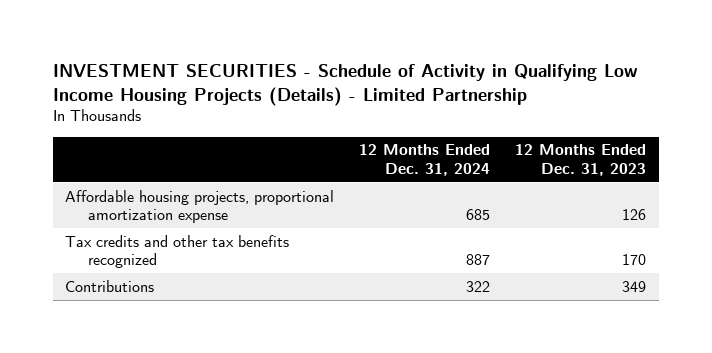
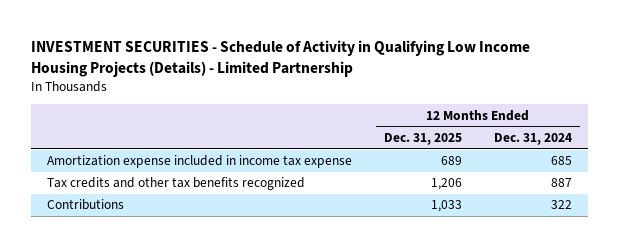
[515,144,647,176] 12 Months Ended Dec. 31, 2023 -> none
none -> [384,132,463,145] Dec. 31, 2025
[65,189,335,223] Affordable housing projects, proportional amortization expense -> [47,155,353,169] Amortization expense included in income tax expense

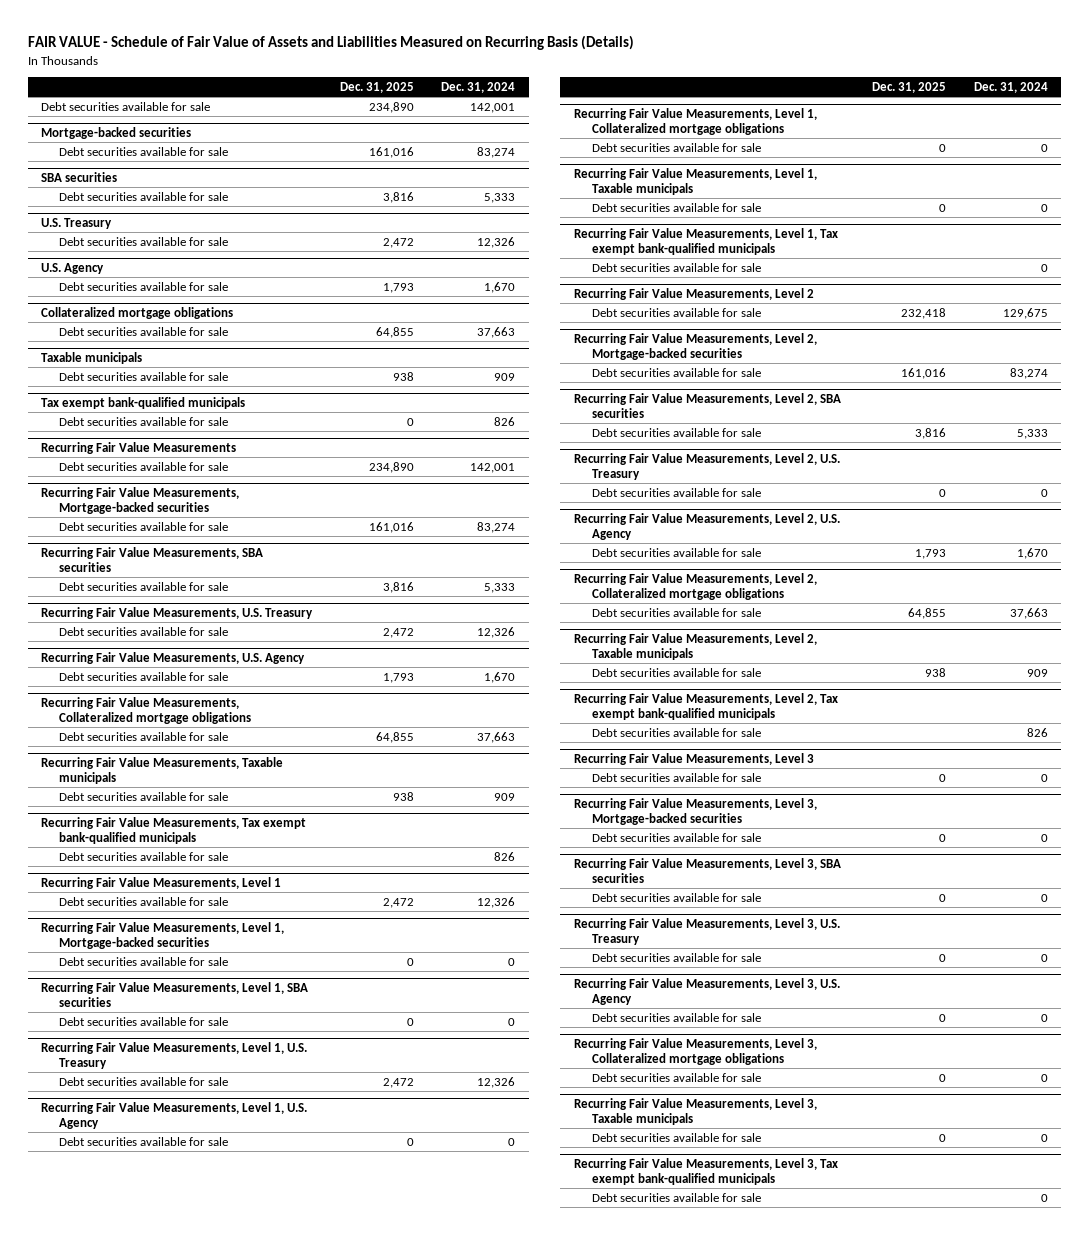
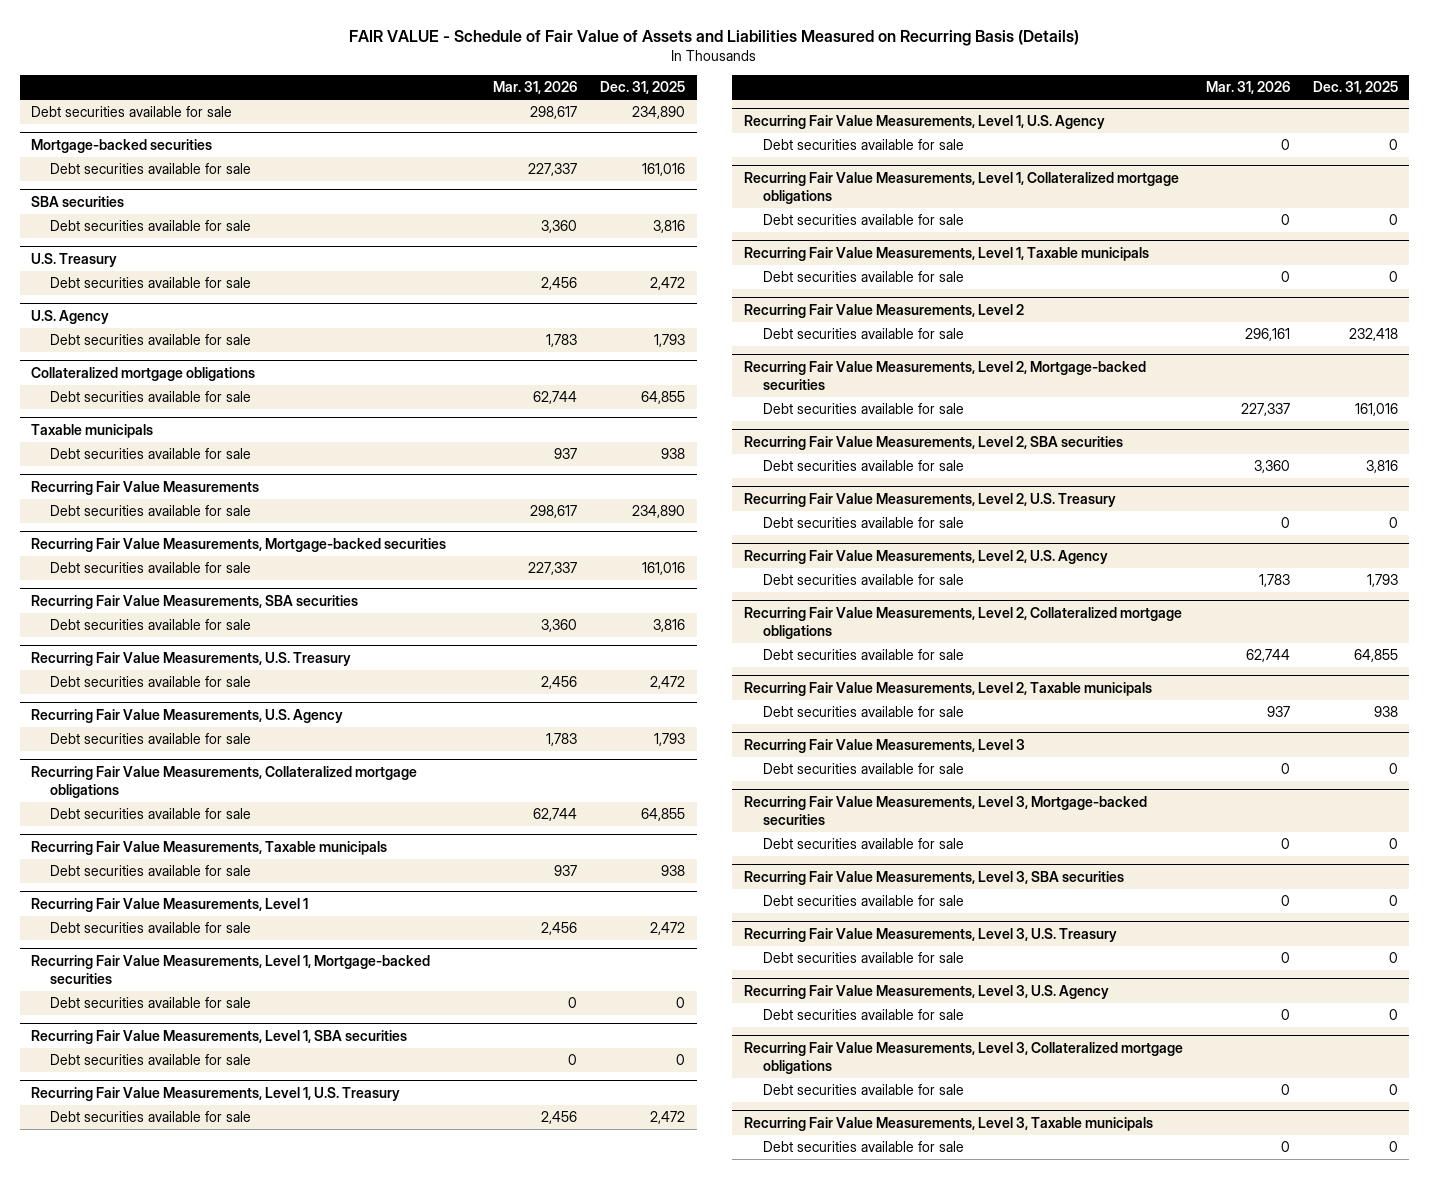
[441,81,516,93] Dec. 31, 2024 -> none
none -> [493,81,578,95] Mar. 31, 2026
[41,396,246,409] Tax exempt bank-qualified municipals -> none
[58,416,228,426] Debt securities available for sale -> none
[41,816,307,844] Recurring Fair Value Measurements, Tax exempt bank-qualified municipals -> none
[58,851,228,861] Debt securities available for sale -> none
[574,227,839,255] Recurring Fair Value Measurements, Level 1, Tax exempt bank-qualified municipals -> none
[591,262,761,272] Debt securities available for sale -> none
[574,692,839,720] Recurring Fair Value Measurements, Level 2, Tax exempt bank-qualified municipals -> none
[591,727,761,737] Debt securities available for sale -> none
[574,1157,839,1185] Recurring Fair Value Measurements, Level 3, Tax exempt bank-qualified municipals -> none
[591,1192,761,1202] Debt securities available for sale -> none

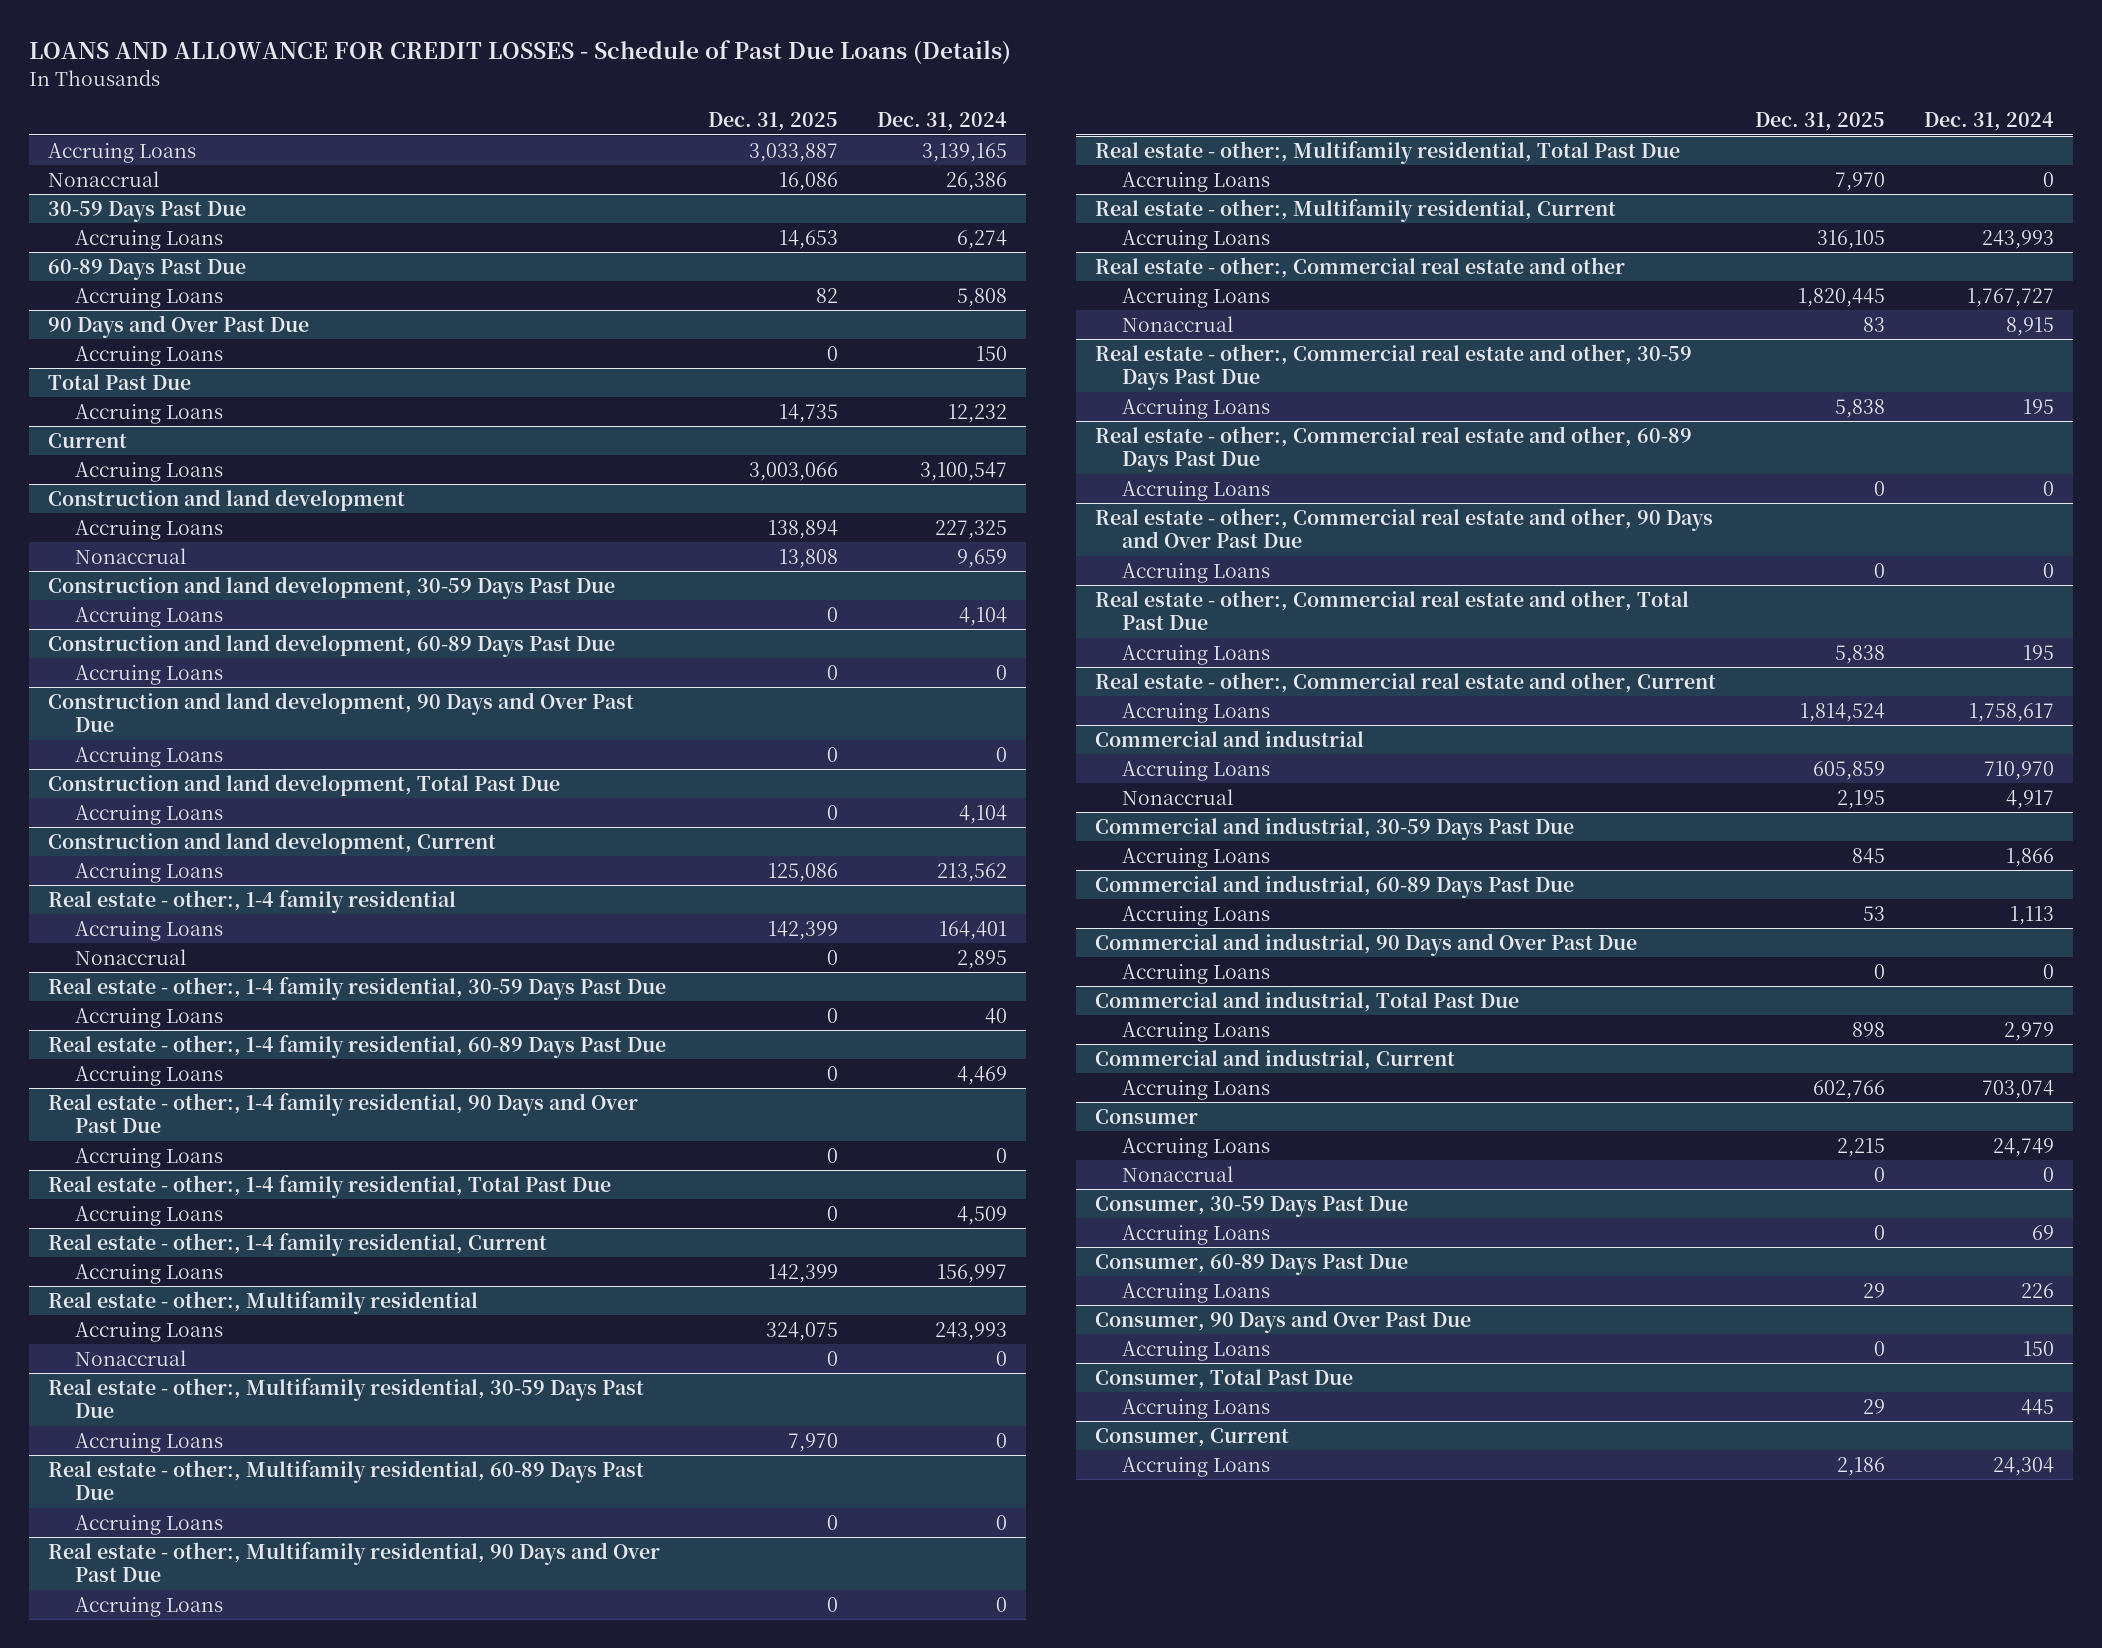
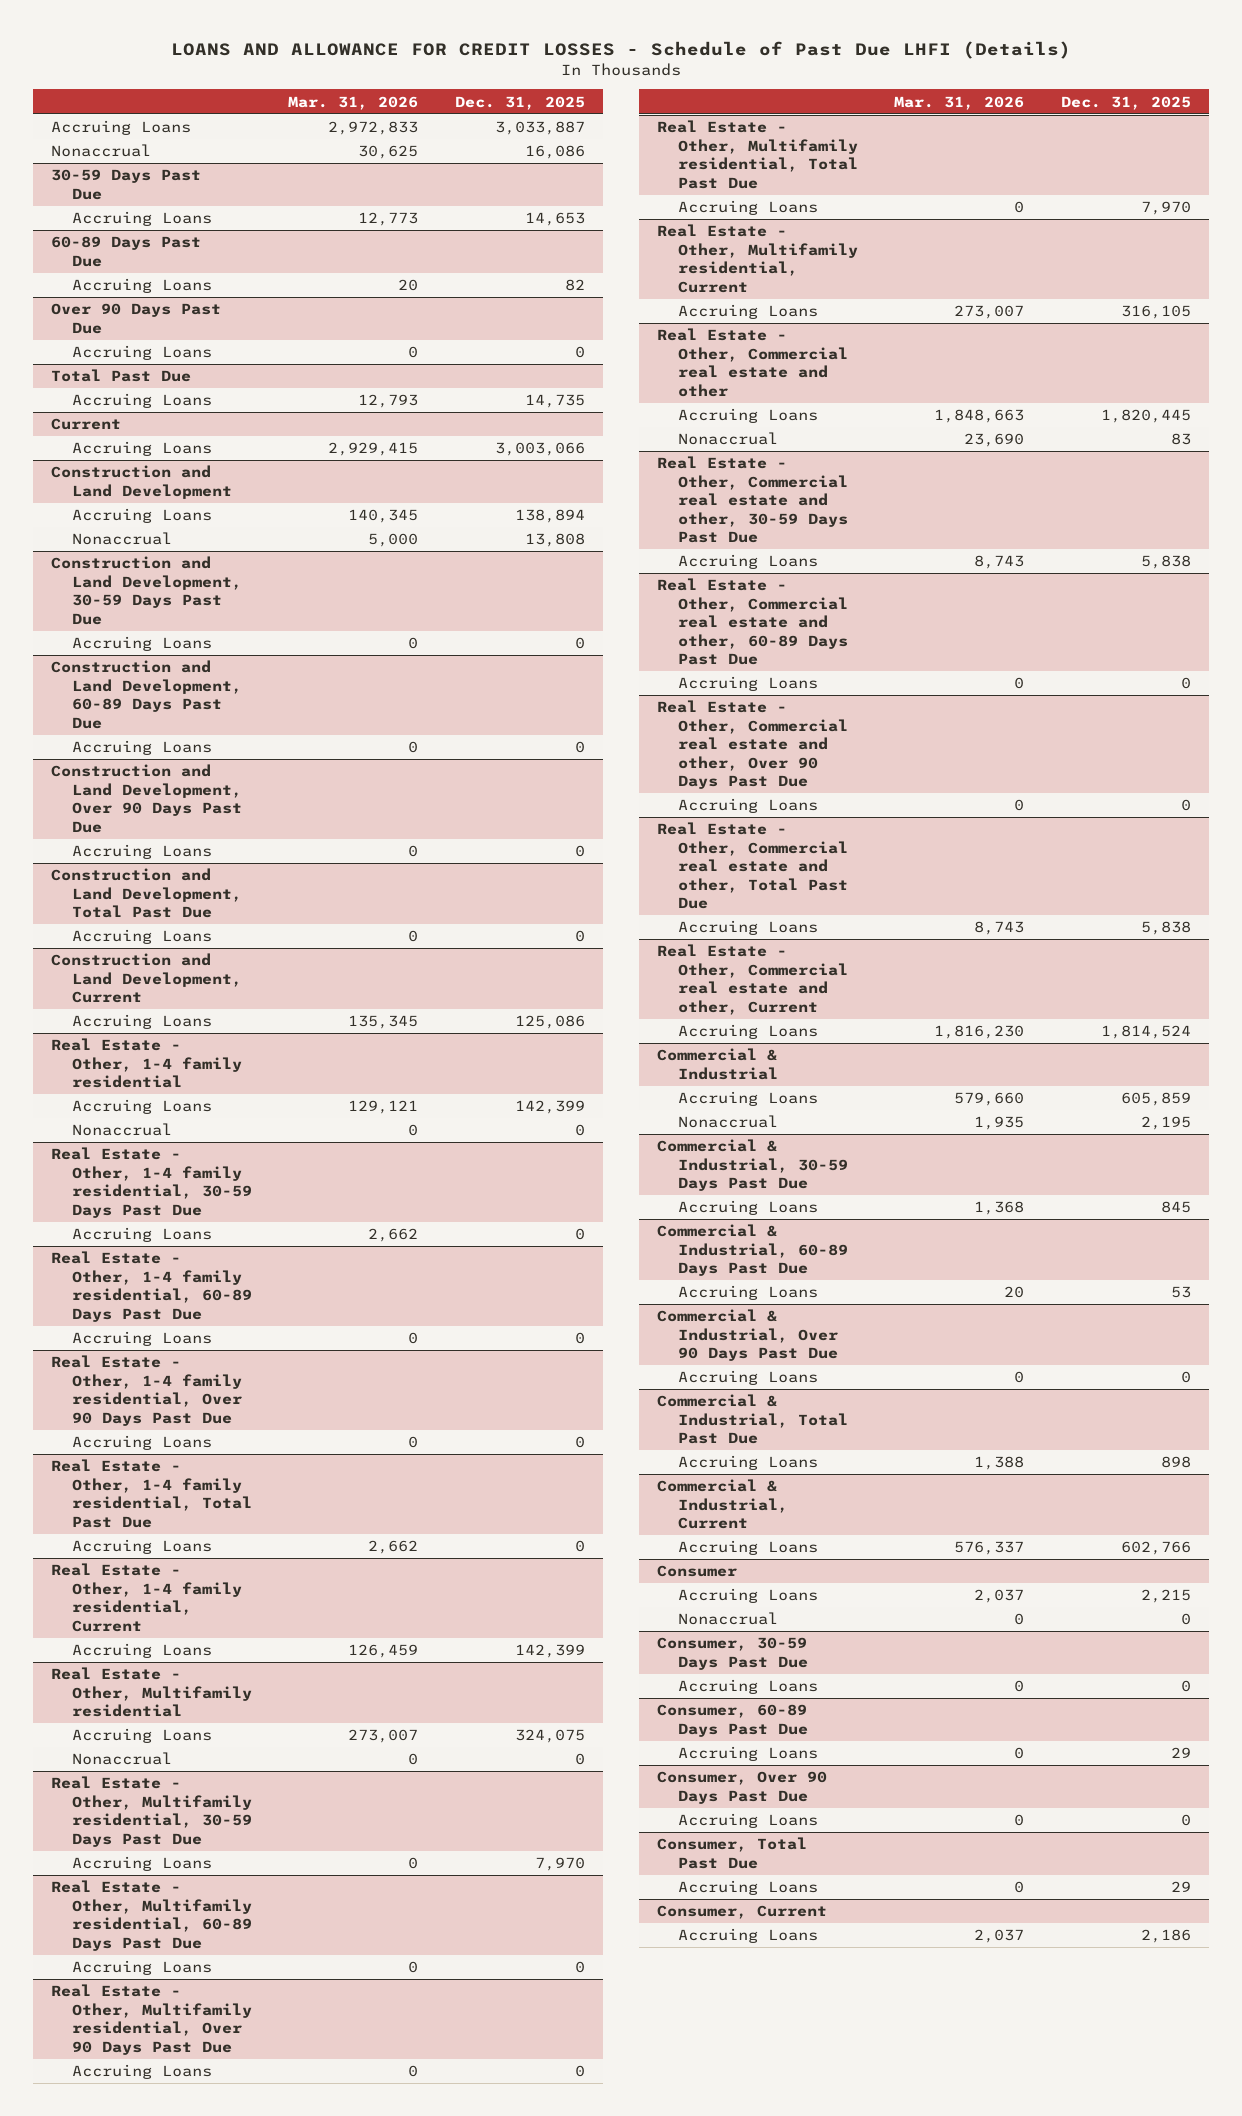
[28,40,1011,65] LOANS AND ALLOWANCE FOR CREDIT LOSSES - Schedule of Past Due Loans (Details) -> [170,41,1071,60] LOANS AND ALLOWANCE FOR CREDIT LOSSES - Schedule of Past Due LHFI (Details)
[876,112,1007,132] Dec. 31, 2024 -> none
none -> [288,95,419,110] Mar. 31, 2026
[48,314,310,338] 90 Days and Over Past Due -> [50,303,221,334] Over 90 Days Past Due
[48,488,406,511] Construction and land development -> [50,465,233,499] Construction and Land Development
[48,575,616,599] Construction and land development, 30-59 Days Past Due -> [50,556,243,625] Construction and Land Development, 30-59 Days Past Due
[48,633,616,657] Construction and land development, 60-89 Days Past Due -> [50,660,243,729] Construction and Land Development, 60-89 Days Past Due
[48,691,635,733] Construction and land development, 90 Days and Over Past Due -> [50,764,243,833] Construction and Land Development, Over 90 Days Past Due
[48,773,561,796] Construction and land development, Total Past Due -> [50,868,243,919] Construction and Land Development, Total Past Due
[48,831,497,854] Construction and land development, Current -> [50,953,243,1004] Construction and Land Development, Current
[48,889,457,913] Real estate - other:, 1-4 family residential -> [50,1038,243,1089] Real Estate - Other, 1-4 family residential
[48,976,667,1000] Real estate - other:, 1-4 family residential, 30-59 Days Past Due -> [50,1147,253,1218] Real Estate - Other, 1-4 family residential, 30-59 Days Past Due
[48,1034,667,1058] Real estate - other:, 1-4 family residential, 60-89 Days Past Due -> [50,1251,253,1322] Real Estate - Other, 1-4 family residential, 60-89 Days Past Due
[48,1092,639,1134] Real estate - other:, 1-4 family residential, 90 Days and Over Past Due -> [50,1355,243,1426] Real Estate - Other, 1-4 family residential, Over 90 Days Past Due
[48,1174,612,1198] Real estate - other:, 1-4 family residential, Total Past Due -> [50,1459,253,1528] Real Estate - Other, 1-4 family residential, Total Past Due
[48,1232,548,1256] Real estate - other:, 1-4 family residential, Current -> [50,1563,243,1632] Real Estate - Other, 1-4 family residential, Current
[48,1290,479,1314] Real estate - other:, Multifamily residential -> [50,1667,253,1718] Real Estate - Other, Multifamily residential
[48,1377,645,1419] Real estate - other:, Multifamily residential, 30-59 Days Past Due -> [50,1776,253,1847] Real Estate - Other, Multifamily residential, 30-59 Days Past Due
[48,1459,645,1501] Real estate - other:, Multifamily residential, 60-89 Days Past Due -> [50,1880,253,1951] Real Estate - Other, Multifamily residential, 60-89 Days Past Due
[48,1541,661,1583] Real estate - other:, Multifamily residential, 90 Days and Over Past Due -> [50,1984,253,2055] Real Estate - Other, Multifamily residential, Over 90 Days Past Due
[1095,140,1681,164] Real estate - other:, Multifamily residential, Total Past Due -> [657,120,859,189] Real Estate - Other, Multifamily residential, Total Past Due
[1095,198,1617,222] Real estate - other:, Multifamily residential, Current -> [657,224,859,293] Real Estate - Other, Multifamily residential, Current
[1095,256,1626,278] Real estate - other:, Commercial real estate and other -> [657,328,849,397] Real Estate - Other, Commercial real estate and other
[1095,343,1693,391] Real estate - other:, Commercial real estate and other, 30-59 Days Past Due -> [657,456,849,544] Real Estate - Other, Commercial real estate and other, 30-59 Days Past Due
[1095,425,1693,473] Real estate - other:, Commercial real estate and other, 60-89 Days Past Due -> [657,578,849,666] Real Estate - Other, Commercial real estate and other, 60-89 Days Past Due
[1095,507,1714,549] Real estate - other:, Commercial real estate and other, 90 Days and Over Past Due -> [657,700,849,790] Real Estate - Other, Commercial real estate and other, Over 90 Days Past Due
[1095,589,1690,631] Real estate - other:, Commercial real estate and other, Total Past Due -> [657,822,849,910] Real Estate - Other, Commercial real estate and other, Total Past Due
[1095,671,1717,693] Real estate - other:, Commercial real estate and other, Current -> [657,944,849,1015] Real Estate - Other, Commercial real estate and other, Current
[1095,729,1365,747] Commercial and industrial -> [657,1048,779,1080] Commercial & Industrial
[1095,816,1575,840] Commercial and industrial, 30-59 Days Past Due -> [657,1139,849,1192] Commercial & Industrial, 30-59 Days Past Due
[1095,874,1575,898] Commercial and industrial, 60-89 Days Past Due -> [657,1224,849,1277] Commercial & Industrial, 60-89 Days Past Due
[1095,932,1638,956] Commercial and industrial, 90 Days and Over Past Due -> [657,1309,839,1362] Commercial & Industrial, Over 90 Days Past Due
[1095,990,1520,1012] Commercial and industrial, Total Past Due -> [657,1394,849,1445] Commercial & Industrial, Total Past Due
[1095,1048,1456,1070] Commercial and industrial, Current -> [657,1479,789,1530] Commercial & Industrial, Current
[1095,1309,1472,1333] Consumer, 90 Days and Over Past Due -> [657,1771,828,1804] Consumer, Over 90 Days Past Due

